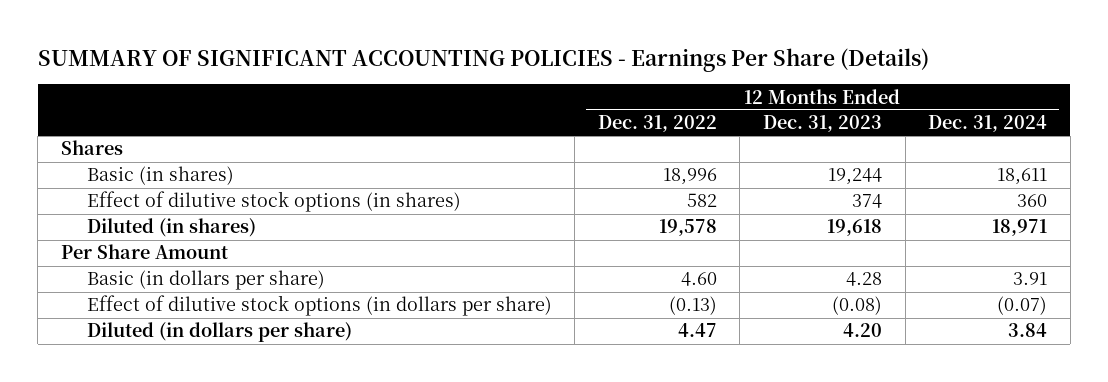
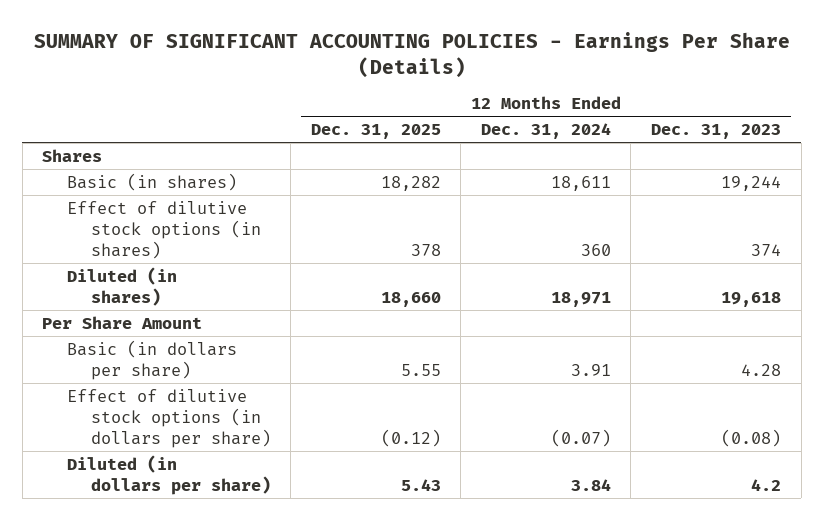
[597,115,717,133] Dec. 31, 2022 -> none
none -> [310,124,441,140] Dec. 31, 2025
[842,323,882,338] 4.20 -> [751,478,782,491] 4.2

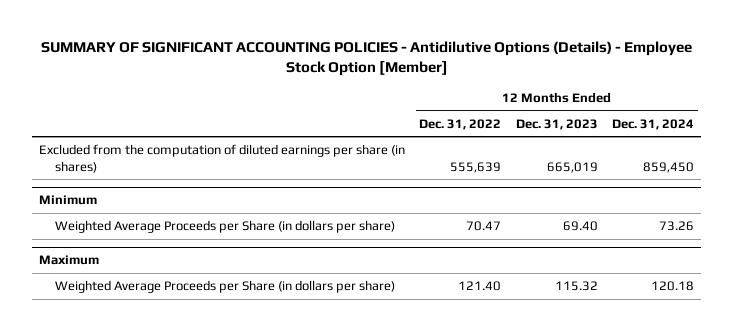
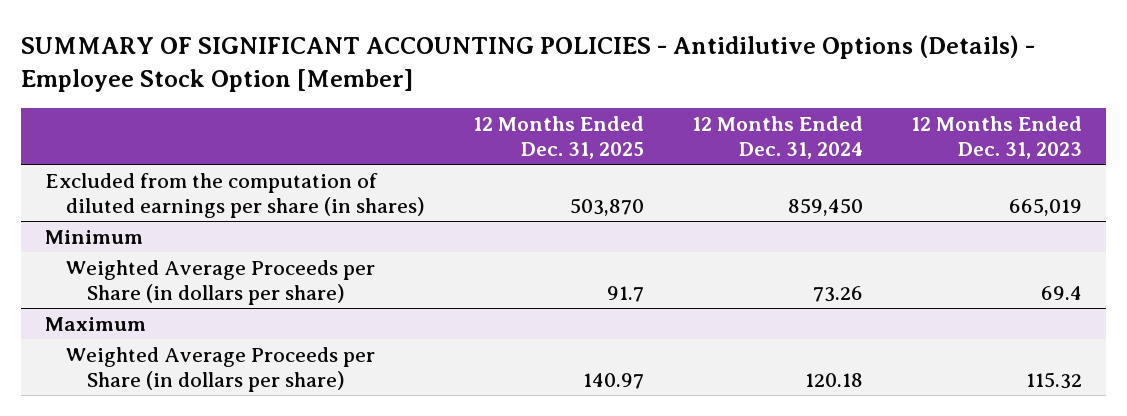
[419,118,502,130] Dec. 31, 2022 -> none
none -> [473,115,645,159] 12 Months Ended Dec. 31, 2025
[562,221,598,232] 69.40 -> [1040,286,1082,301] 69.4

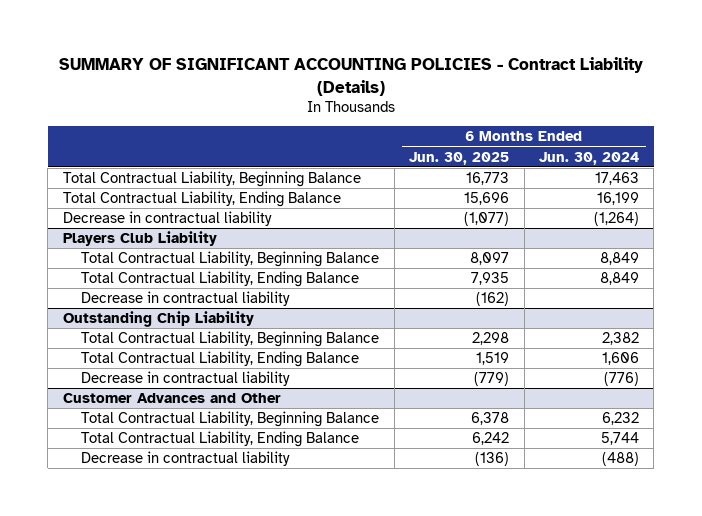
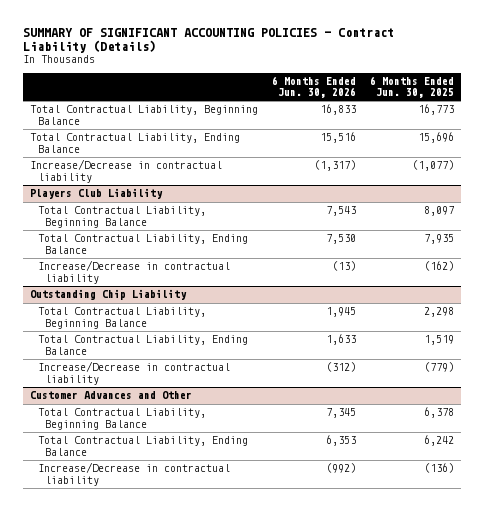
[538,151,639,165] Jun. 30, 2024 -> none
none -> [272,75,357,99] 6 Months Ended Jun. 30, 2026
[62,211,272,227] Decrease in contractual liability -> [30,159,223,183] Increase/Decrease in contractual liability
[81,291,291,307] Decrease in contractual liability -> [37,260,230,284] Increase/Decrease in contractual liability
[81,371,291,387] Decrease in contractual liability -> [37,361,230,385] Increase/Decrease in contractual liability
[81,451,291,467] Decrease in contractual liability -> [37,462,230,486] Increase/Decrease in contractual liability

